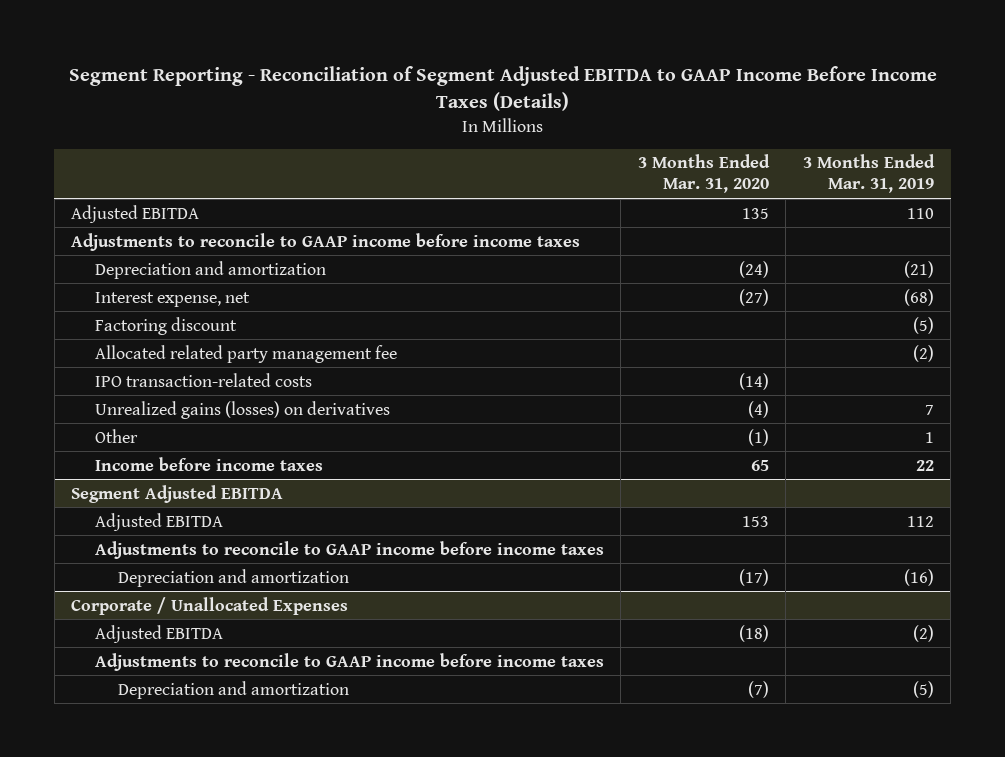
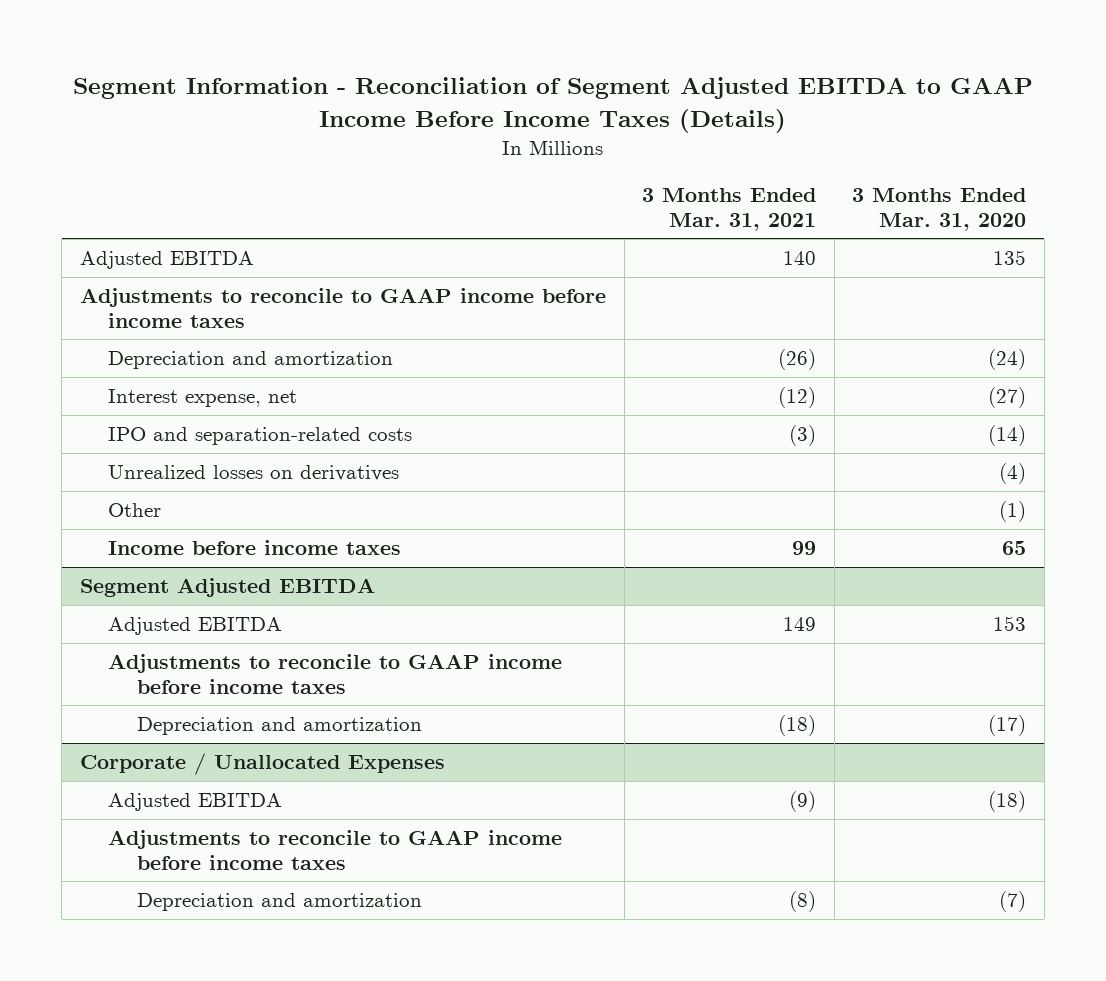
[68,66,937,112] Segment Reporting - Reconciliation of Segment Adjusted EBITDA to GAAP Income Before Income Taxes (Details) -> [73,77,1034,133] Segment Information - Reconciliation of Segment Adjusted EBITDA to GAAP Income Before Income Taxes (Details)
[802,154,935,194] 3 Months Ended Mar. 31, 2019 -> none
none -> [642,188,817,231] 3 Months Ended Mar. 31, 2021
[94,316,237,335] Factoring discount -> none
[94,344,397,363] Allocated related party management fee -> none
[94,372,312,387] IPO transaction-related costs -> [108,427,413,446] IPO and separation-related costs
[94,400,390,419] Unrealized gains (losses) on derivatives -> [108,465,400,482] Unrealized losses on derivatives

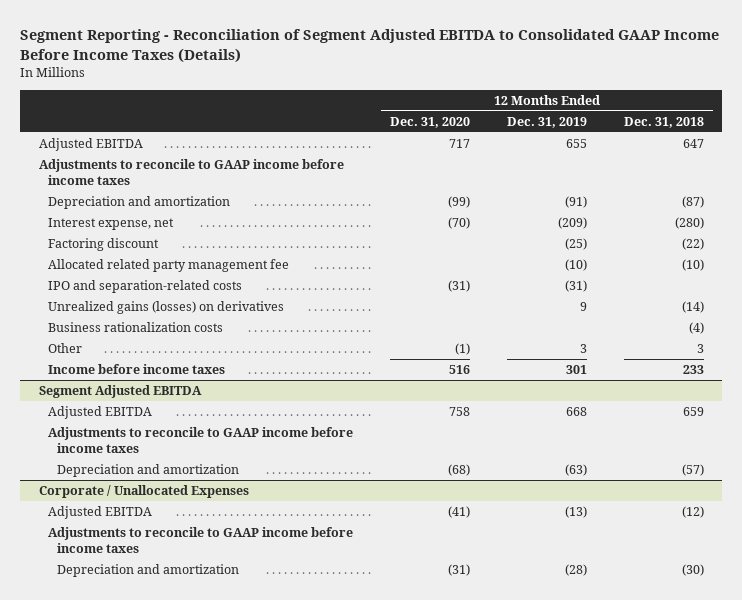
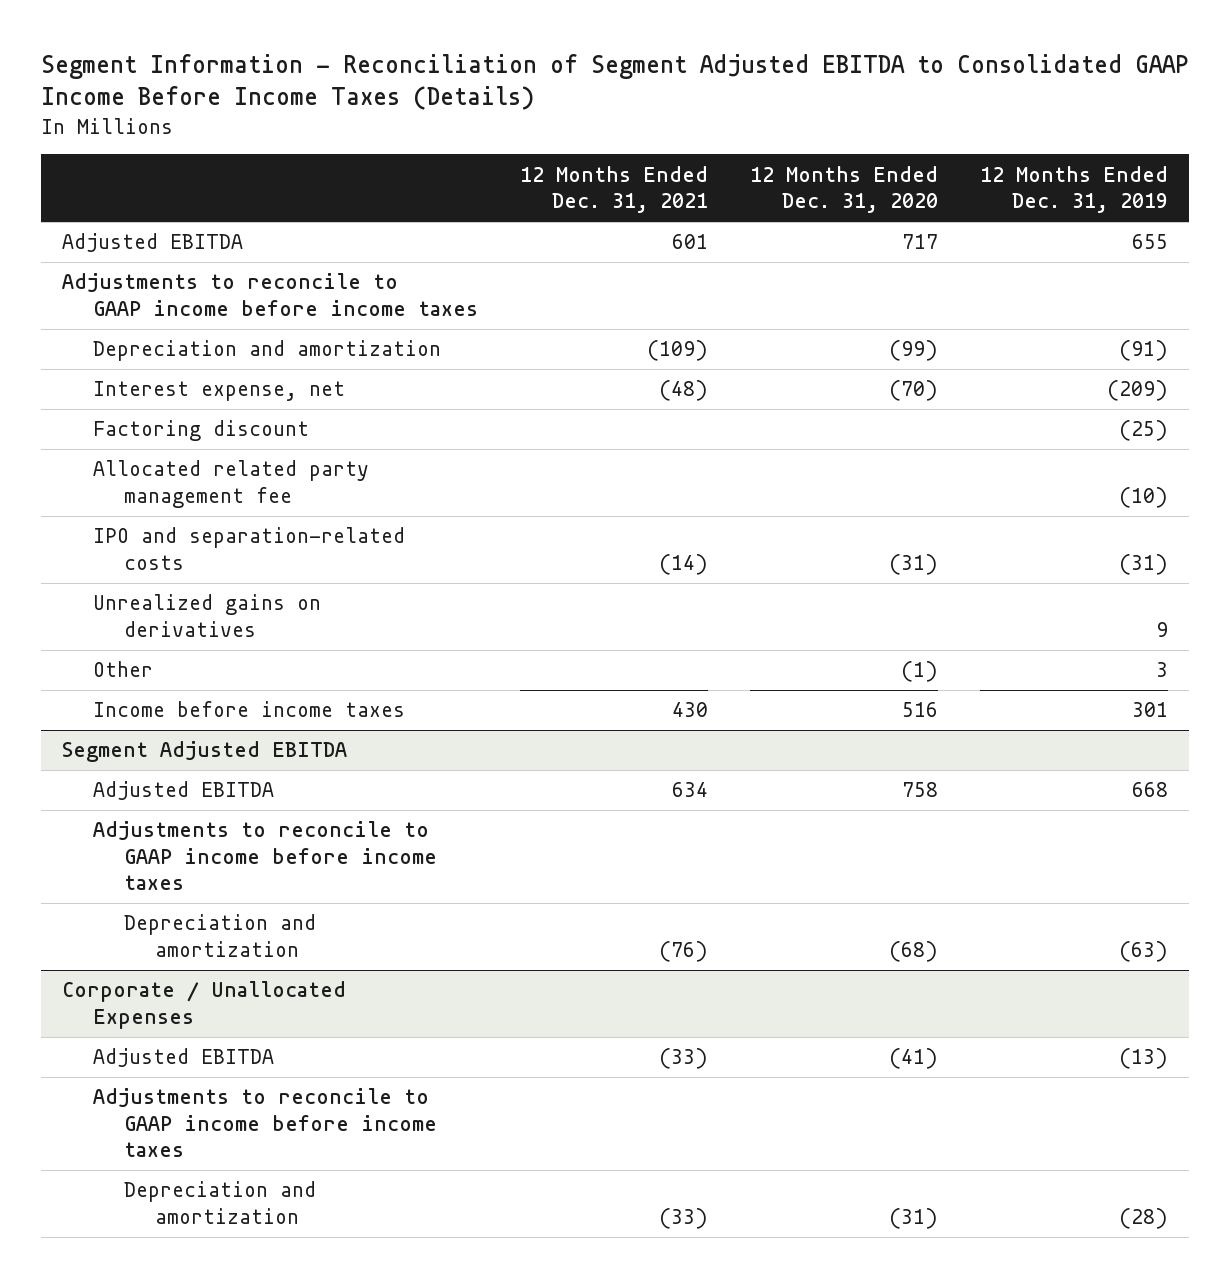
[20,28,720,63] Segment Reporting - Reconciliation of Segment Adjusted EBITDA to Consolidated GAAP Income Before Income Taxes (Details) -> [40,54,1189,111] Segment Information - Reconciliation of Segment Adjusted EBITDA to Consolidated GAAP Income Before Income Taxes (Details)
[623,116,704,128] Dec. 31, 2018 -> none
none -> [520,165,709,214] 12 Months Ended Dec. 31, 2021
[47,322,223,333] Business rationalization costs -> none
[47,301,284,315] Unrealized gains (losses) on derivatives -> [92,594,321,637] Unrealized gains on derivatives

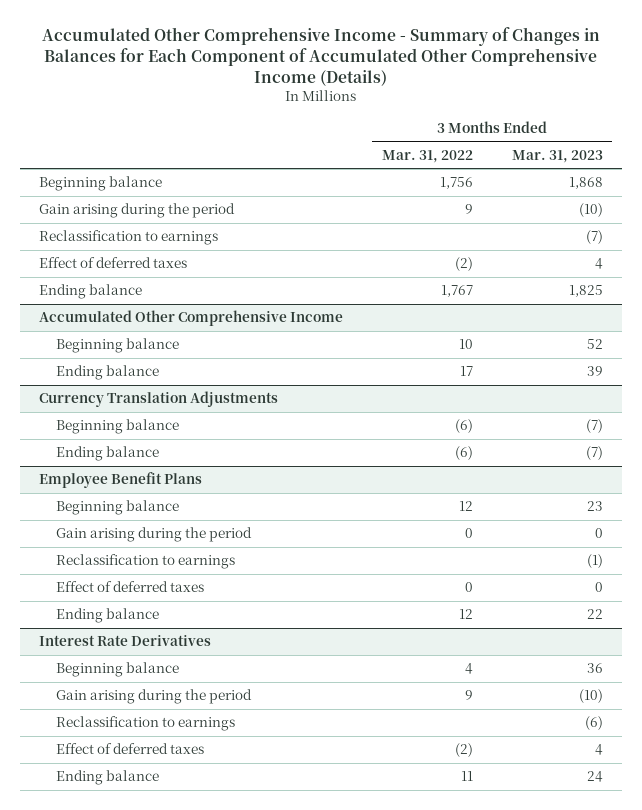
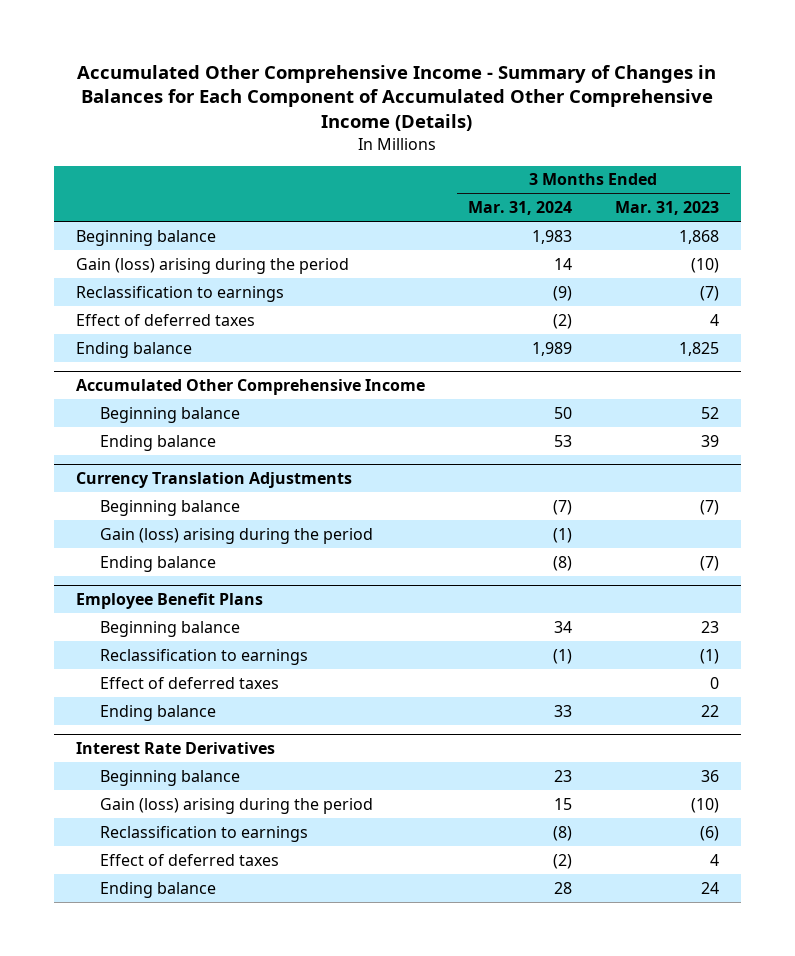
[381,149,473,163] Mar. 31, 2022 -> none
none -> [467,201,572,216] Mar. 31, 2024
[39,203,236,219] Gain arising during the period -> [75,257,349,274] Gain (loss) arising during the period
none -> [99,527,373,544] Gain (loss) arising during the period
[55,527,252,543] Gain arising during the period -> none
[55,689,252,705] Gain arising during the period -> [99,797,373,814] Gain (loss) arising during the period

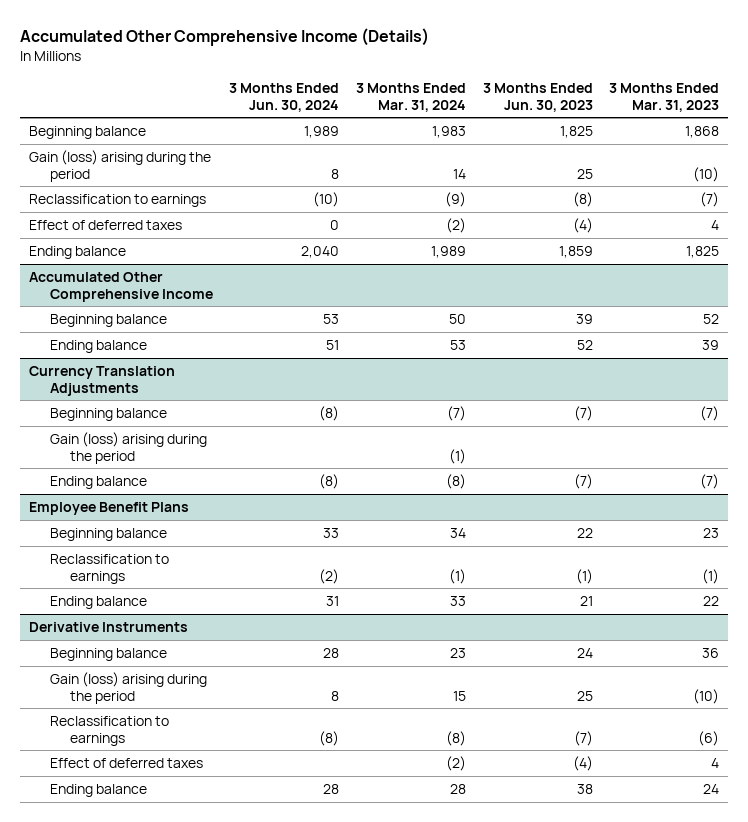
[77,64,717,132] Accumulated Other Comprehensive Income - Summary of Changes in Balances for Each Component of Accumulated Other Comprehensive Income (Details) -> [20,28,430,47] Accumulated Other Comprehensive Income (Details)
none -> [229,82,340,112] 3 Months Ended Jun. 30, 2024
none -> [482,82,593,112] 3 Months Ended Jun. 30, 2023
[99,676,279,689] Effect of deferred taxes -> none
[75,741,275,754] Interest Rate Derivatives -> none
none -> [28,621,188,632] Derivative Instruments

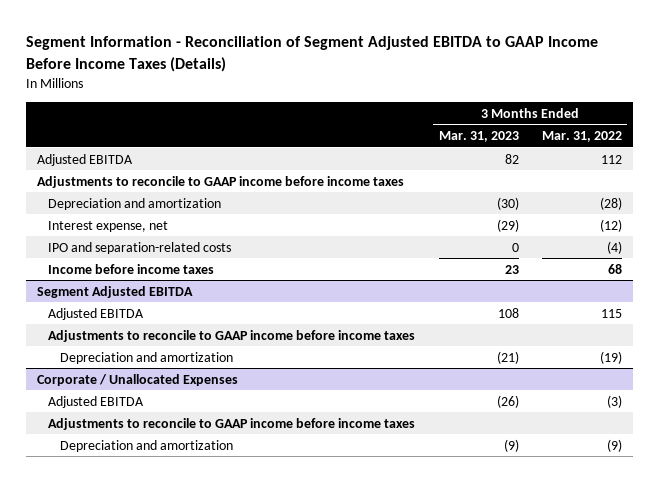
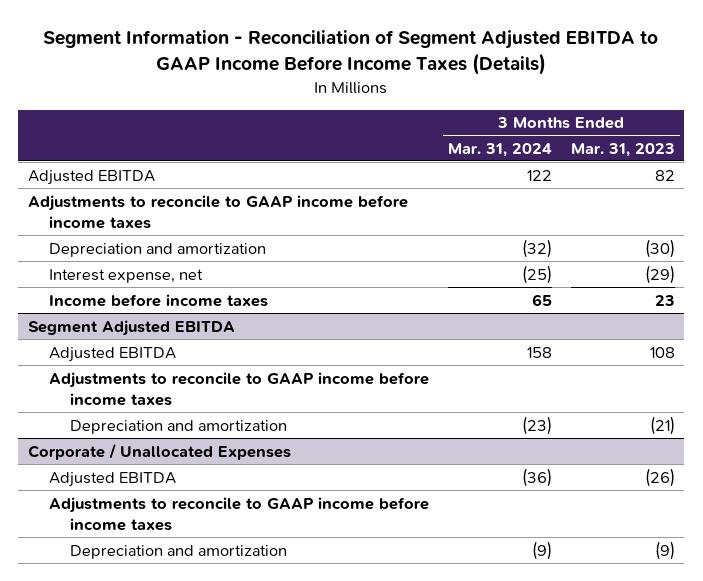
[541,131,622,143] Mar. 31, 2022 -> none
none -> [448,142,553,157] Mar. 31, 2024
[48,241,232,254] IPO and separation-related costs -> none

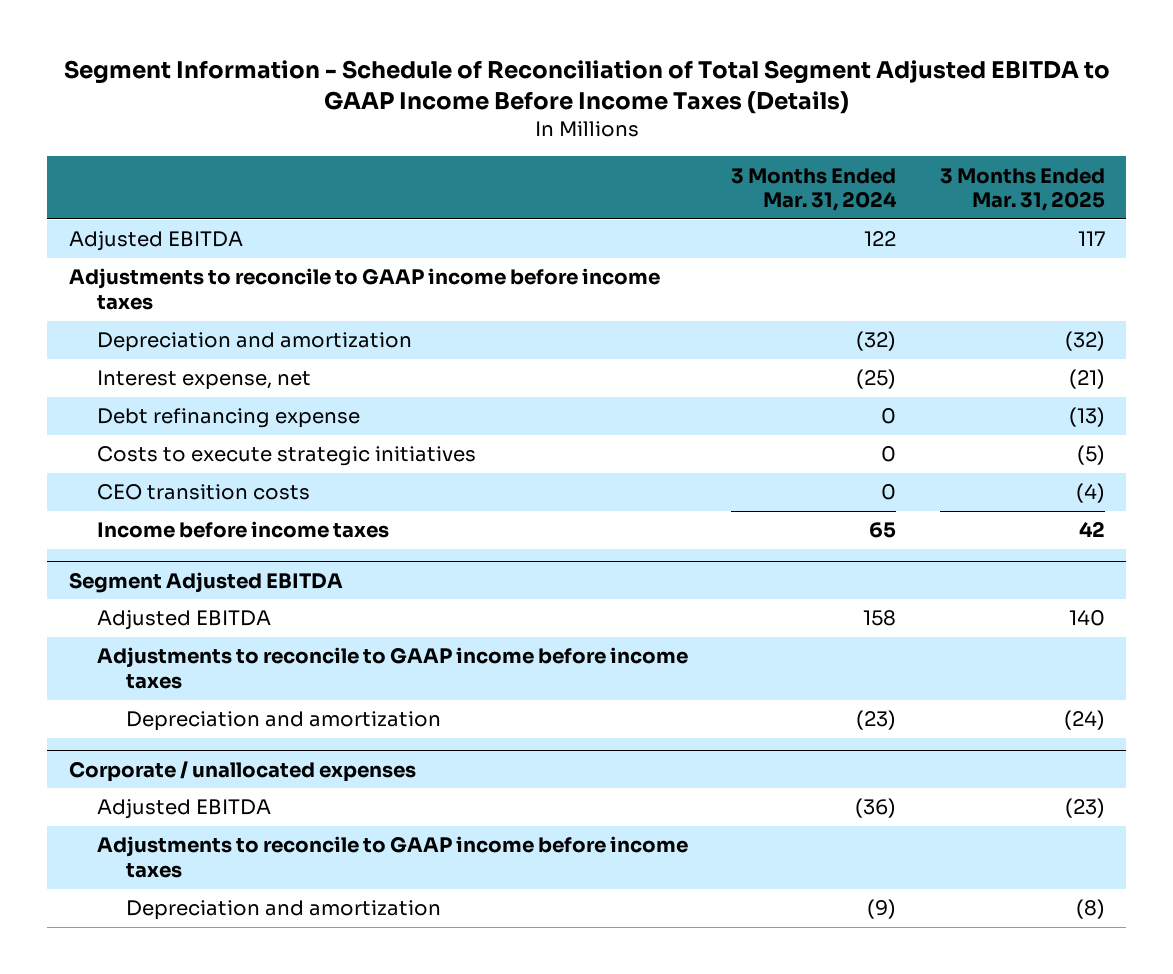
[43,30,659,76] Segment Information - Reconciliation of Segment Adjusted EBITDA to GAAP Income Before Income Taxes (Details) -> [63,60,1110,115] Segment Information - Schedule of Reconciliation of Total Segment Adjusted EBITDA to GAAP Income Before Income Taxes (Details)
[570,142,675,157] Mar. 31, 2023 -> none
none -> [939,167,1105,212] 3 Months Ended Mar. 31, 2025
none -> [97,408,361,429] Debt refinancing expense
none -> [97,446,477,467] Costs to execute strategic initiatives
none -> [97,484,311,501] CEO transition costs
[27,442,291,460] Corporate / Unallocated Expenses -> [68,760,416,782] Corporate / unallocated expenses

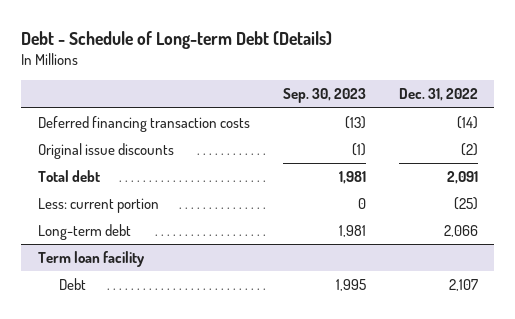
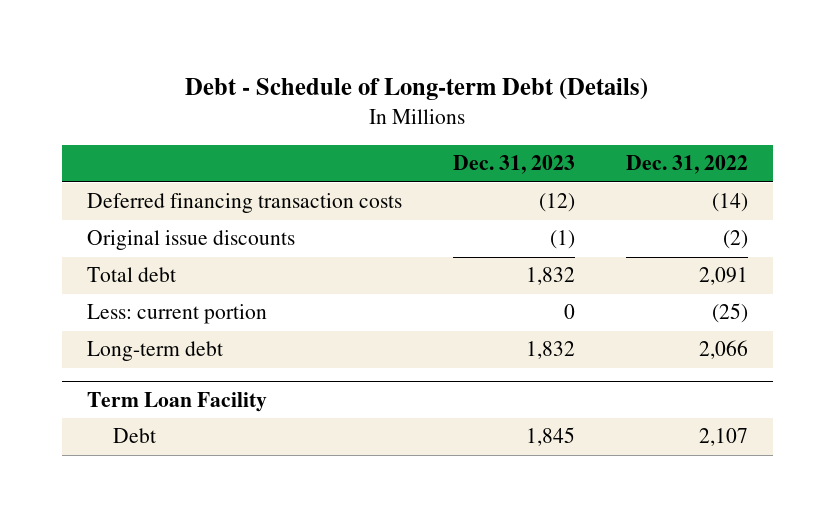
[282,88,366,104] Sep. 30, 2023 -> none
none -> [452,155,575,175] Dec. 31, 2023
[37,251,145,268] Term loan facility -> [87,391,268,412] Term Loan Facility

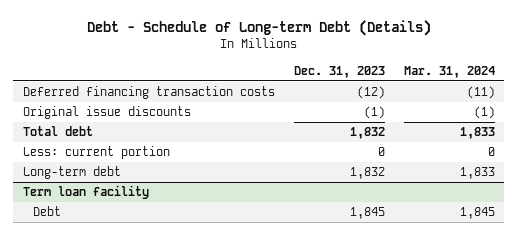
[625,155,748,175] Dec. 31, 2022 -> none
none -> [403,65,495,78] Mar. 31, 2024
[87,391,268,412] Term Loan Facility -> [22,185,149,200] Term loan facility

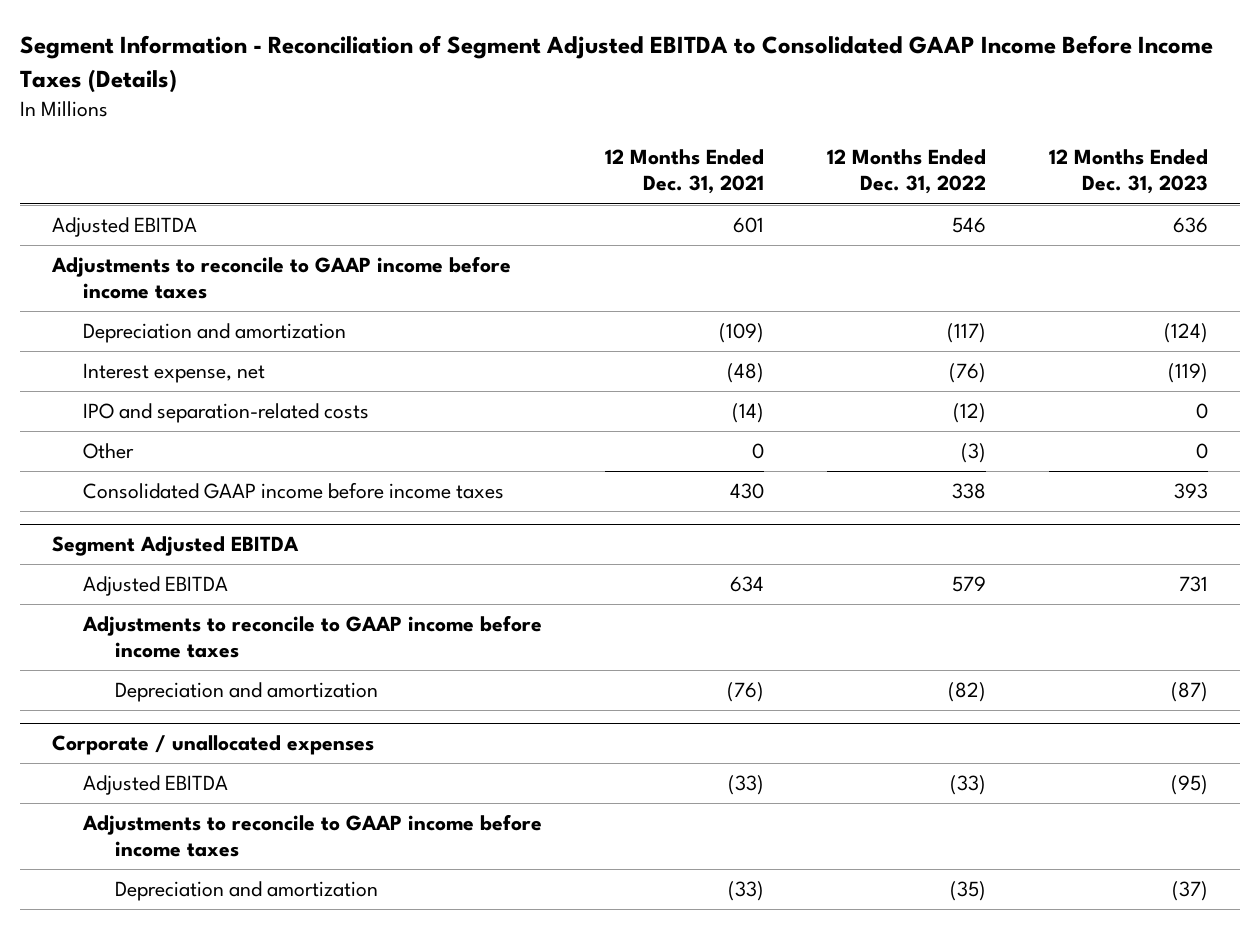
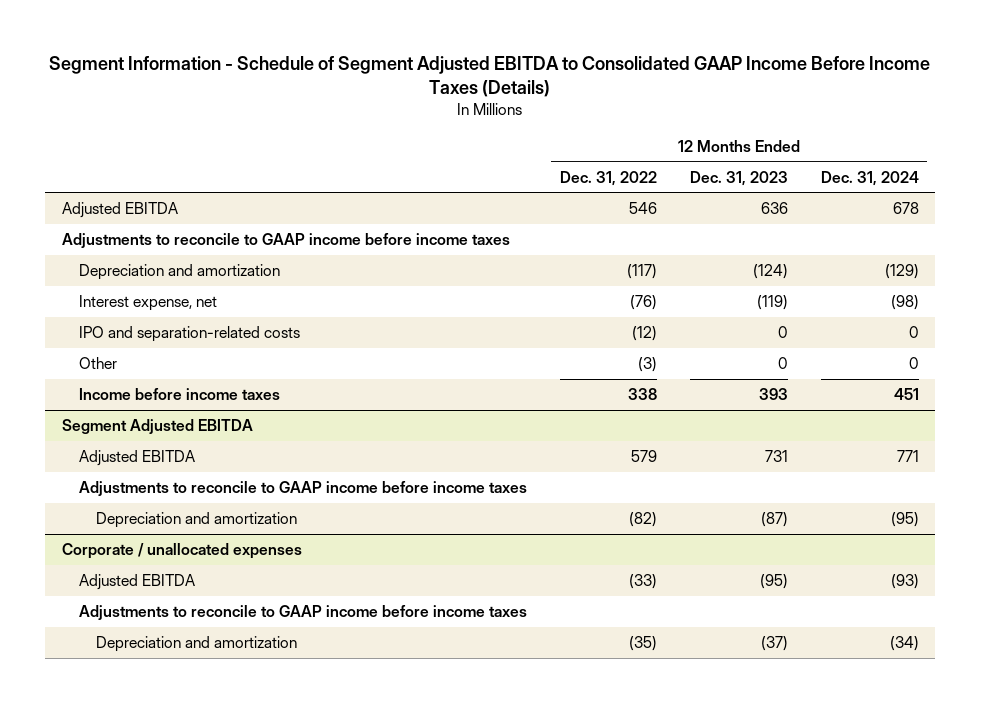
[20,35,1214,93] Segment Information - Reconciliation of Segment Adjusted EBITDA to Consolidated GAAP Income Before Income Taxes (Details) -> [49,55,931,98] Segment Information - Schedule of Segment Adjusted EBITDA to Consolidated GAAP Income Before Income Taxes (Details)
[605,149,765,195] 12 Months Ended Dec. 31, 2021 -> none
none -> [820,170,919,186] Dec. 31, 2024
[83,482,505,500] Consolidated GAAP income before income taxes -> [78,388,280,401] Income before income taxes

